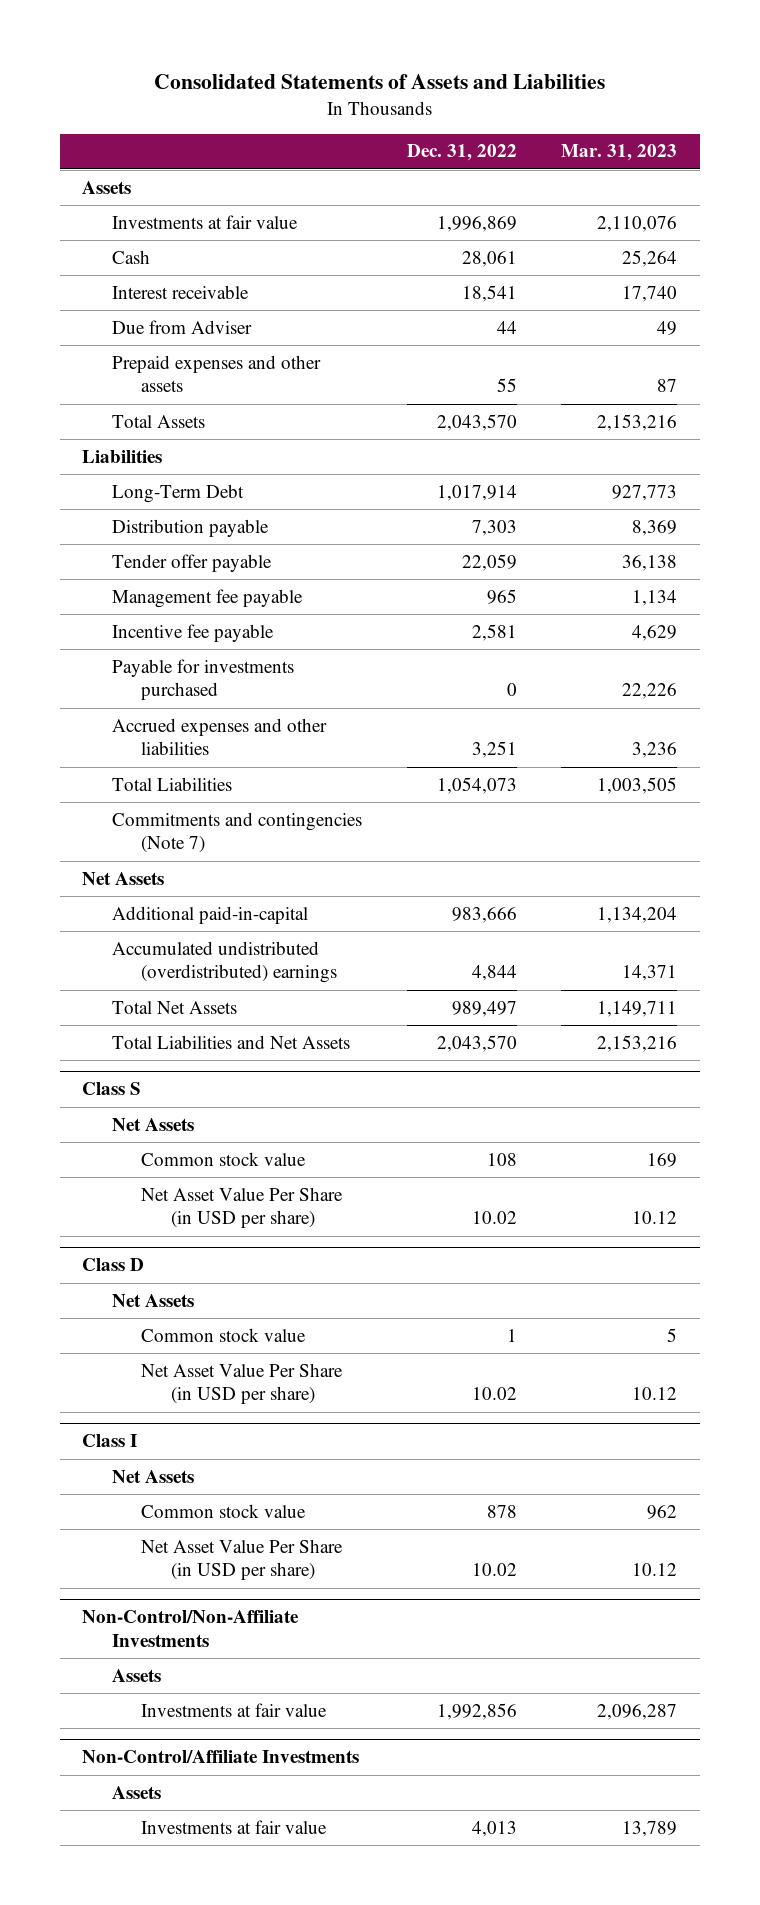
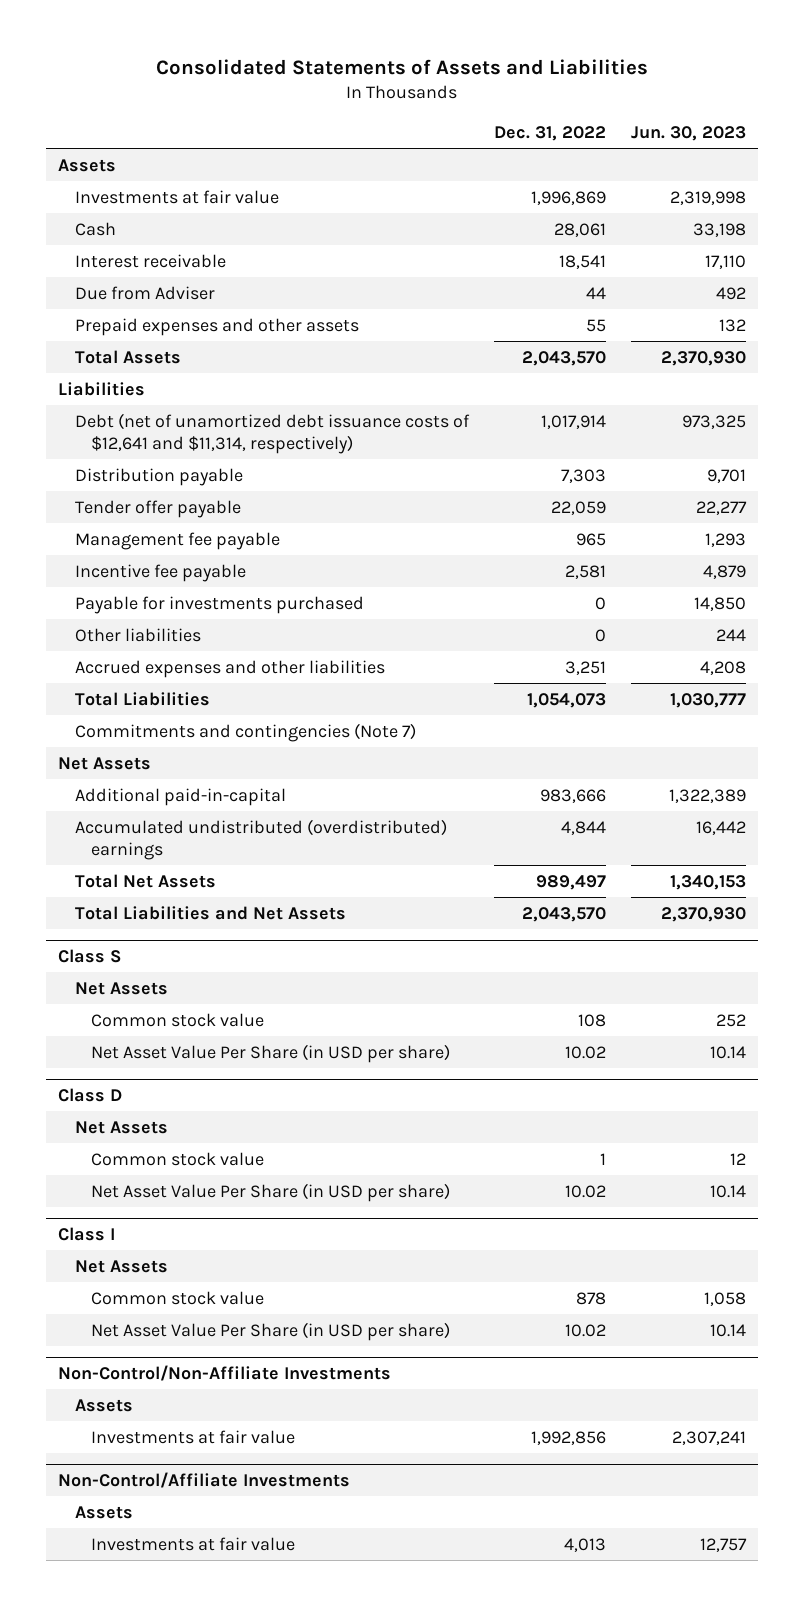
[561,144,678,162] Mar. 31, 2023 -> none
none -> [630,125,746,141] Jun. 30, 2023
[111,483,244,503] Long-Term Debt -> [74,412,470,454] Debt (net of unamortized debt issuance costs of $12,641 and $11,314, respectively)
none -> [74,627,201,642] Other liabilities

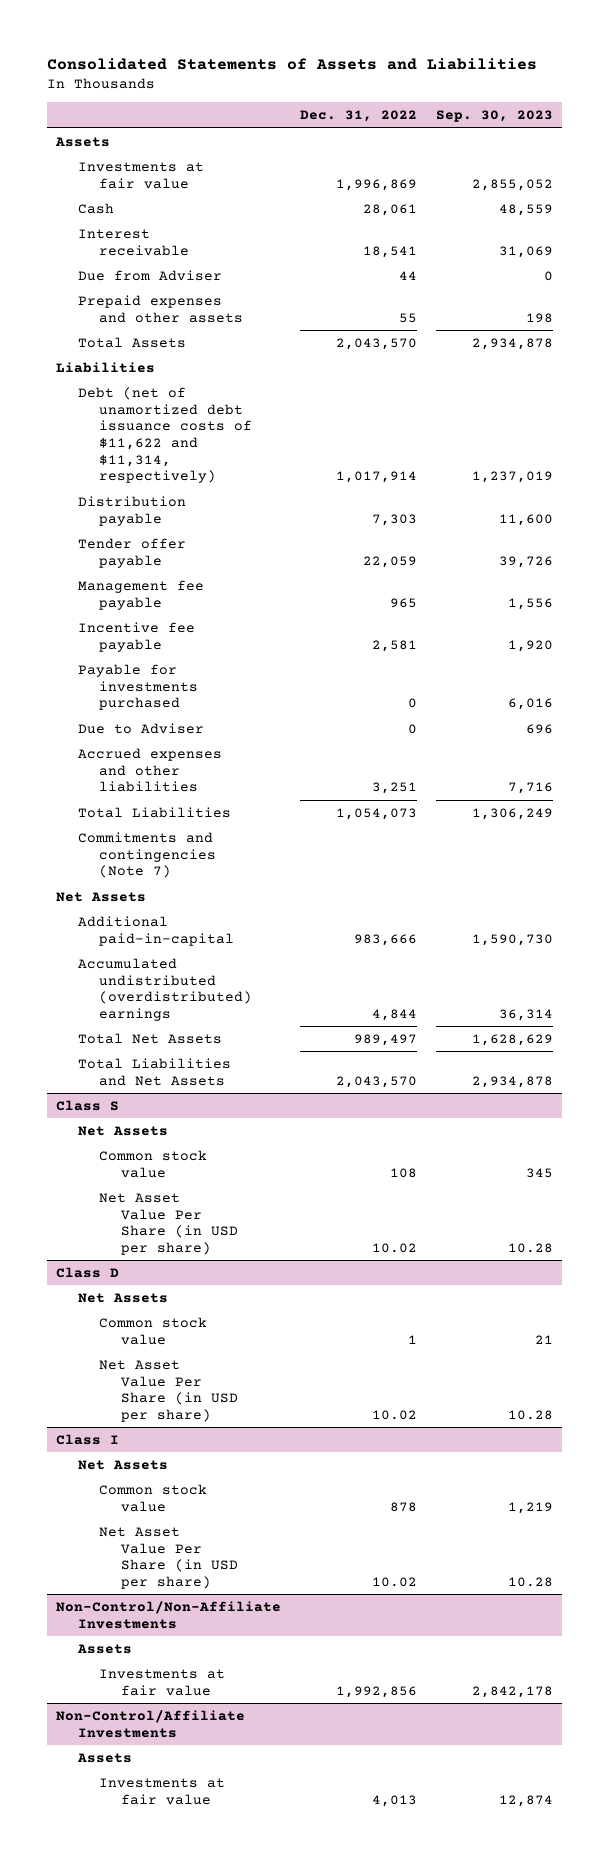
[630,125,746,141] Jun. 30, 2023 -> none
none -> [435,110,553,123] Sep. 30, 2023
[74,412,470,454] Debt (net of unamortized debt issuance costs of $12,641 and $11,314, respectively) -> [77,386,253,484] Debt (net of unamortized debt issuance costs of $11,622 and $11,314, respectively)
[74,627,201,642] Other liabilities -> [77,722,204,734] Due to Adviser

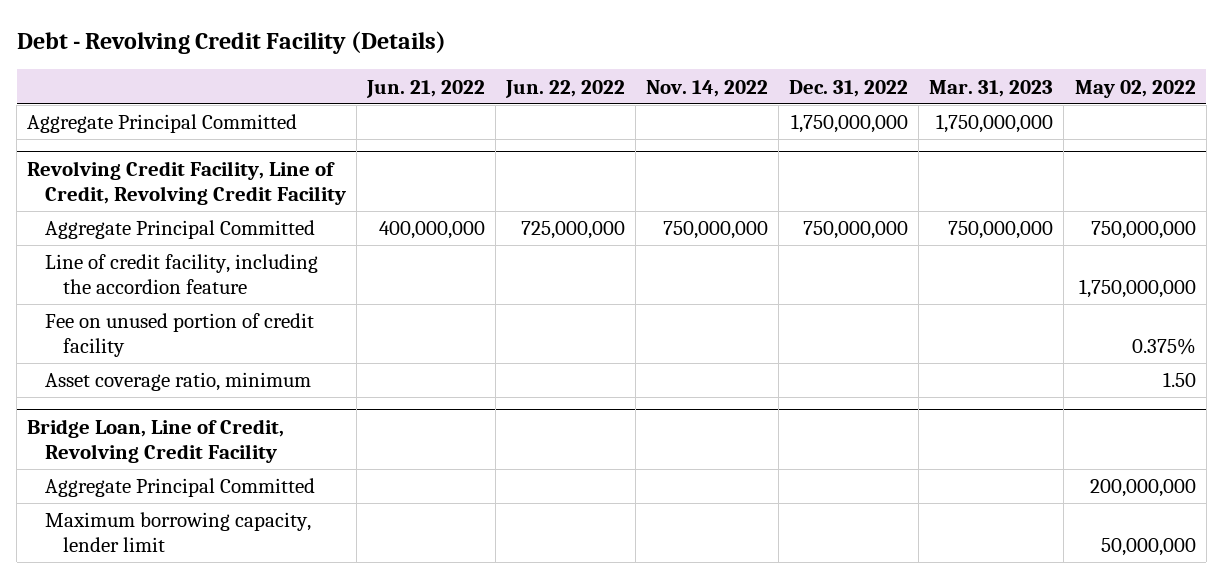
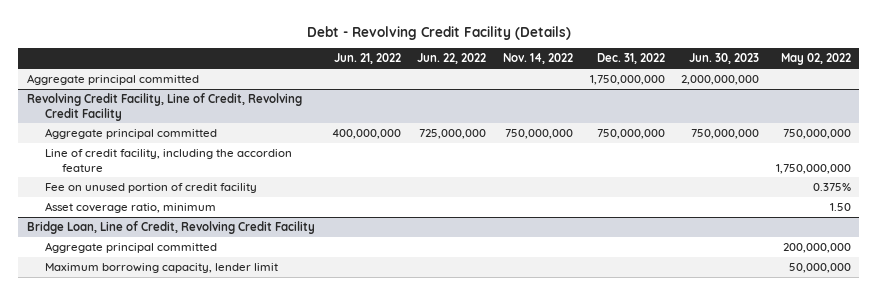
[929,79,1054,97] Mar. 31, 2023 -> none
none -> [689,53,760,65] Jun. 30, 2023
[27,114,298,134] Aggregate Principal Committed -> [26,74,199,86] Aggregate principal committed
[45,220,316,240] Aggregate Principal Committed -> [44,128,217,140] Aggregate principal committed
[45,478,316,498] Aggregate Principal Committed -> [44,242,217,254] Aggregate principal committed

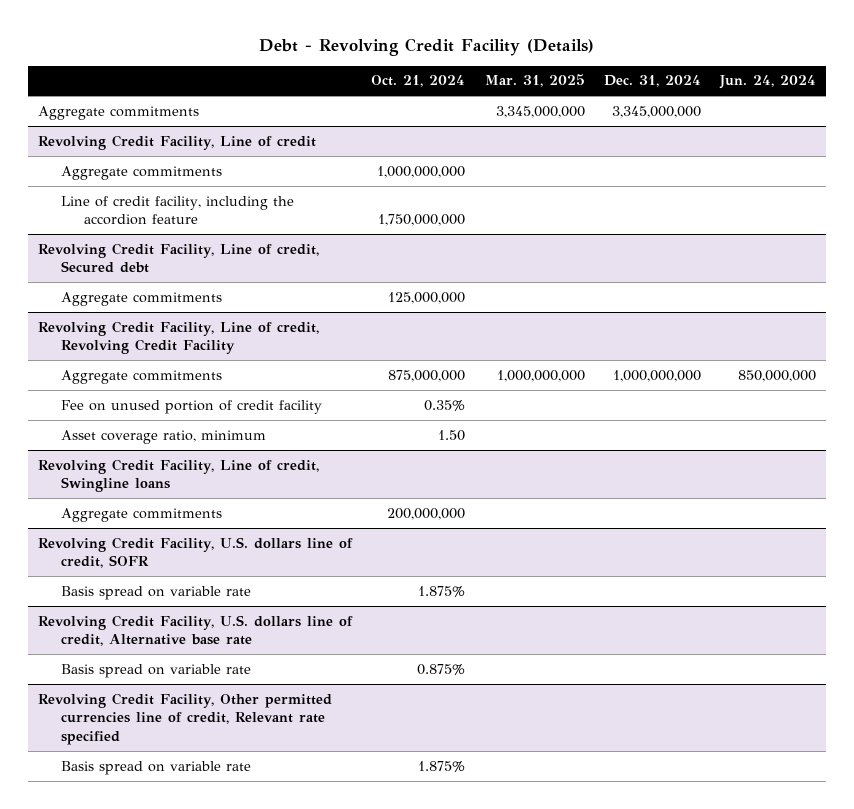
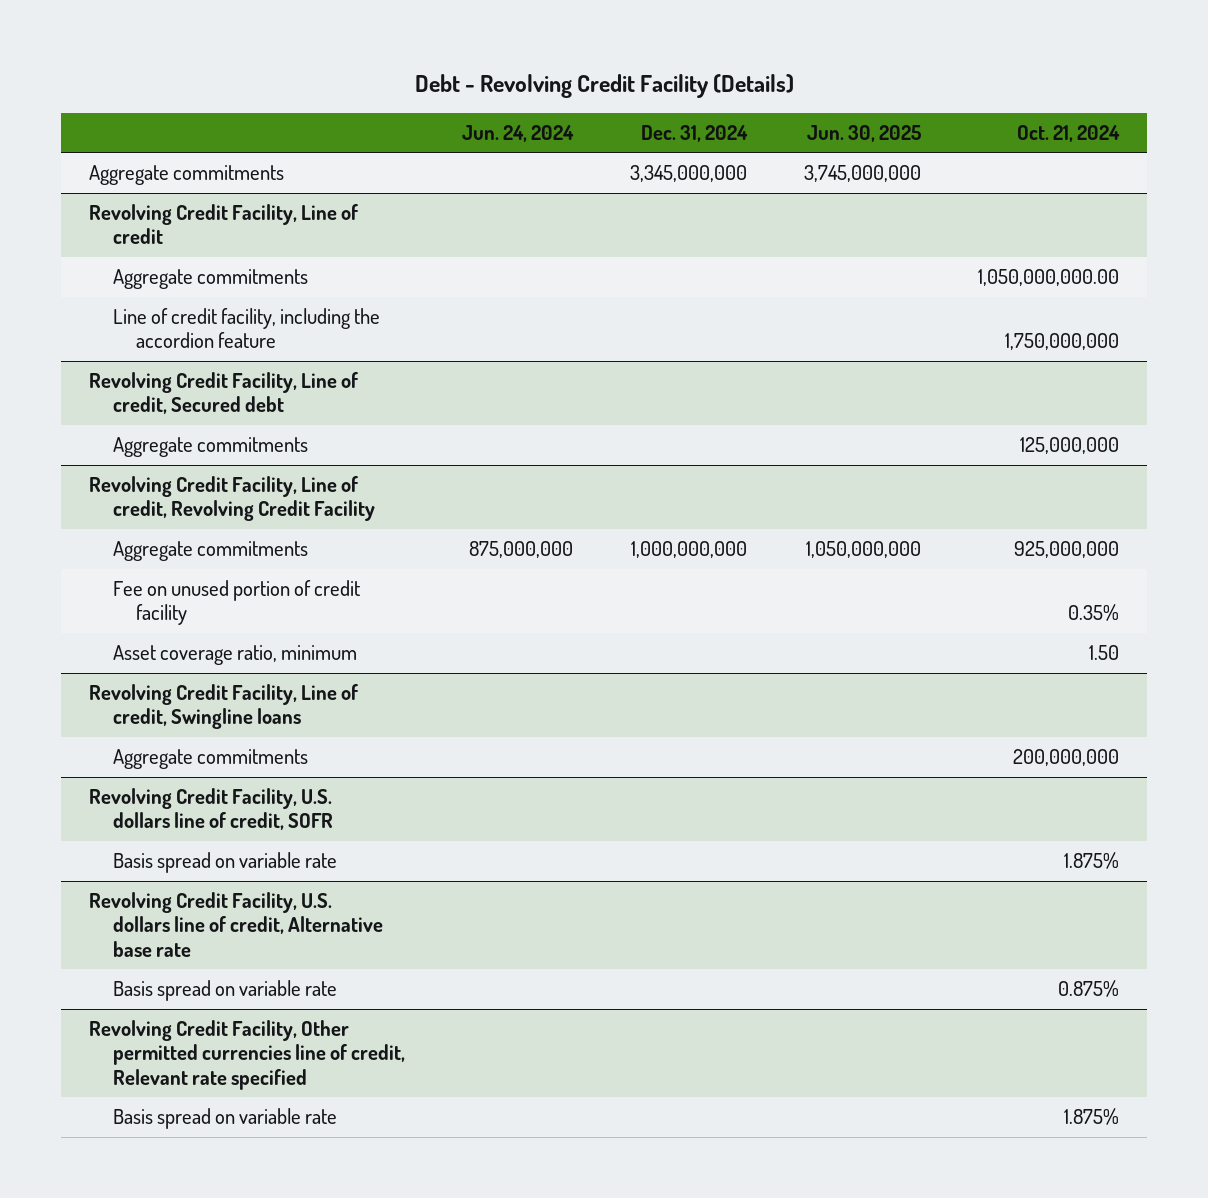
[484,74,585,88] Mar. 31, 2025 -> none
none -> [806,124,921,142] Jun. 30, 2025
[377,165,466,178] 1,000,000,000 -> [977,269,1119,287] 1,050,000,000.00
[388,369,466,382] 875,000,000 -> [1013,541,1119,559] 925,000,000
[738,369,817,382] 850,000,000 -> [468,541,573,559] 875,000,000

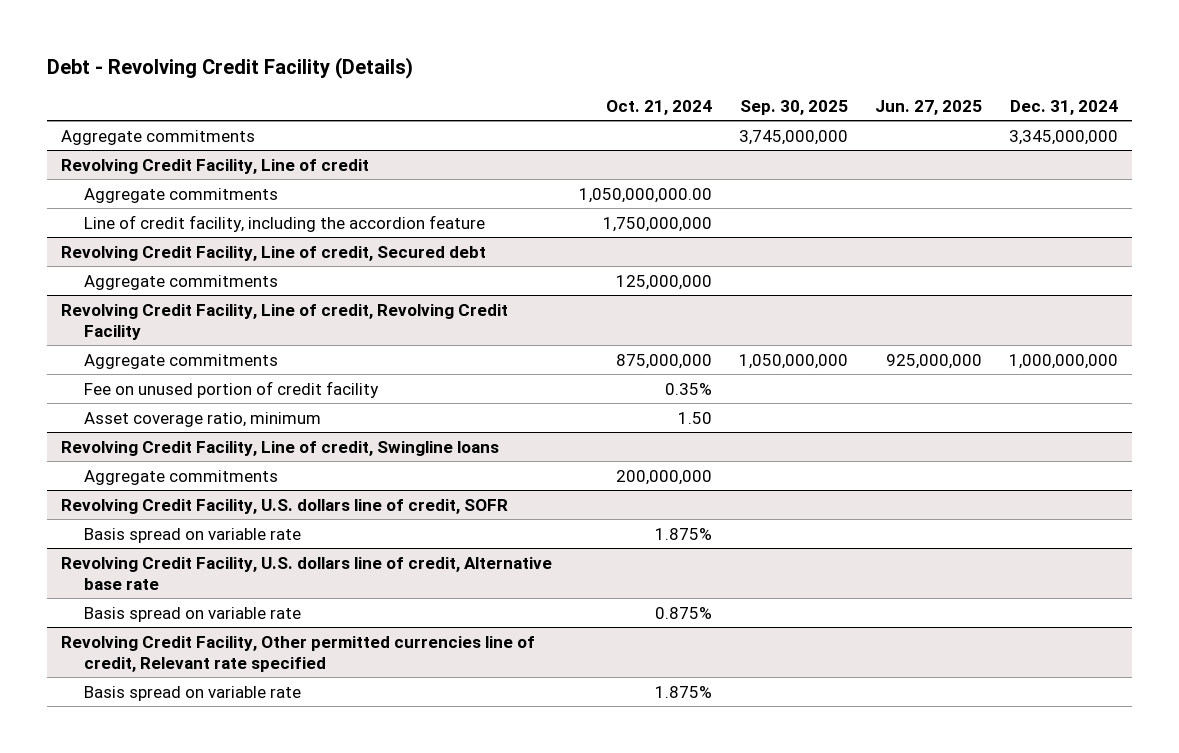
[461,124,574,142] Jun. 24, 2024 -> none
[806,124,921,142] Jun. 30, 2025 -> none
none -> [739,99,848,115] Sep. 30, 2025
none -> [875,99,983,115] Jun. 27, 2025
[1013,541,1119,559] 925,000,000 -> [615,353,712,369] 875,000,000

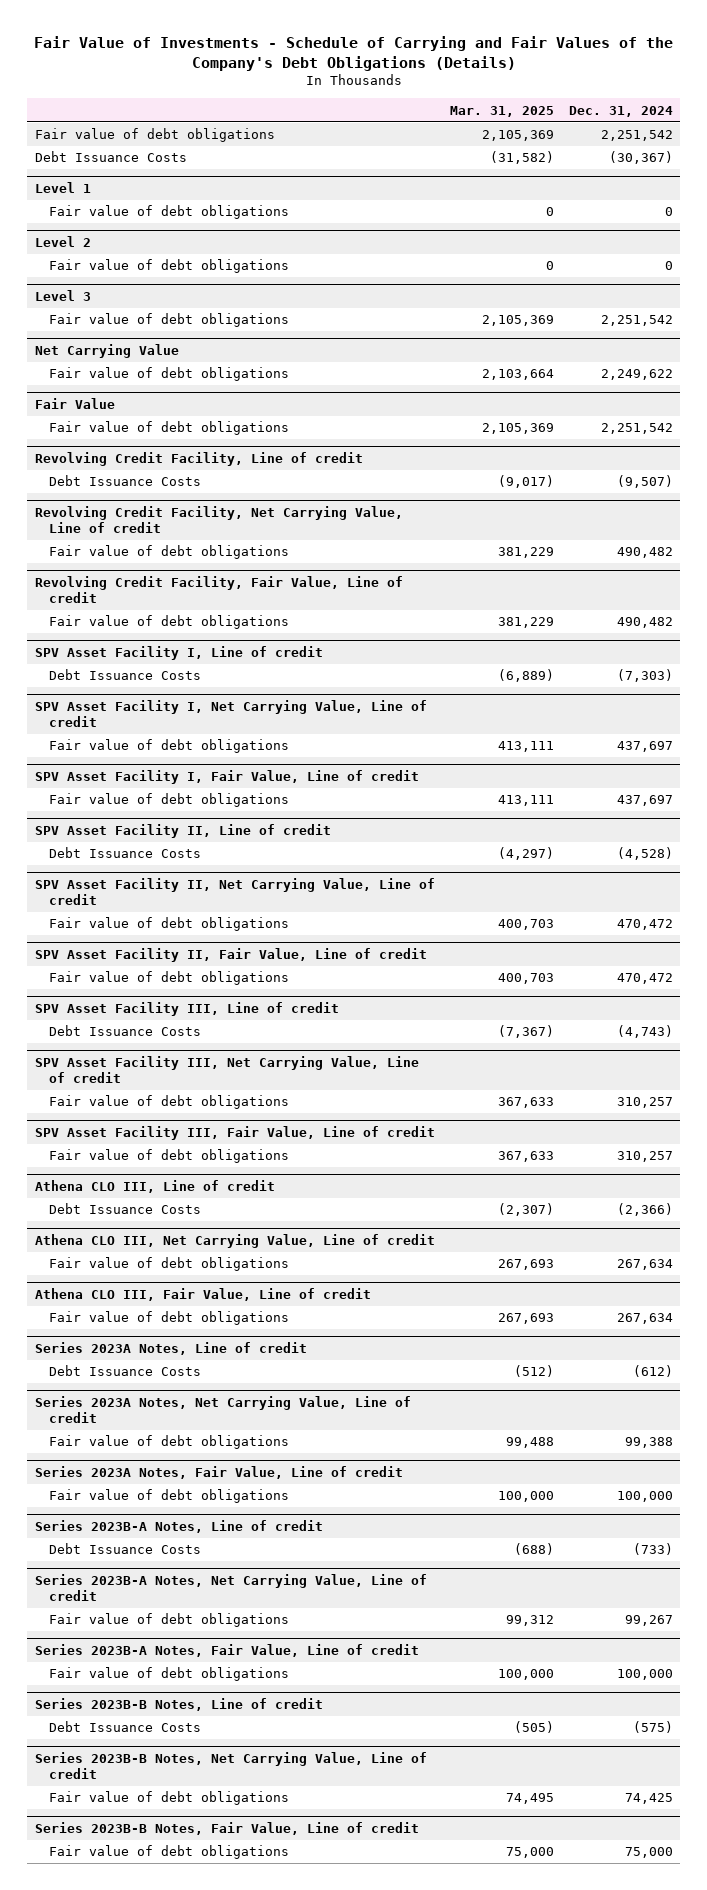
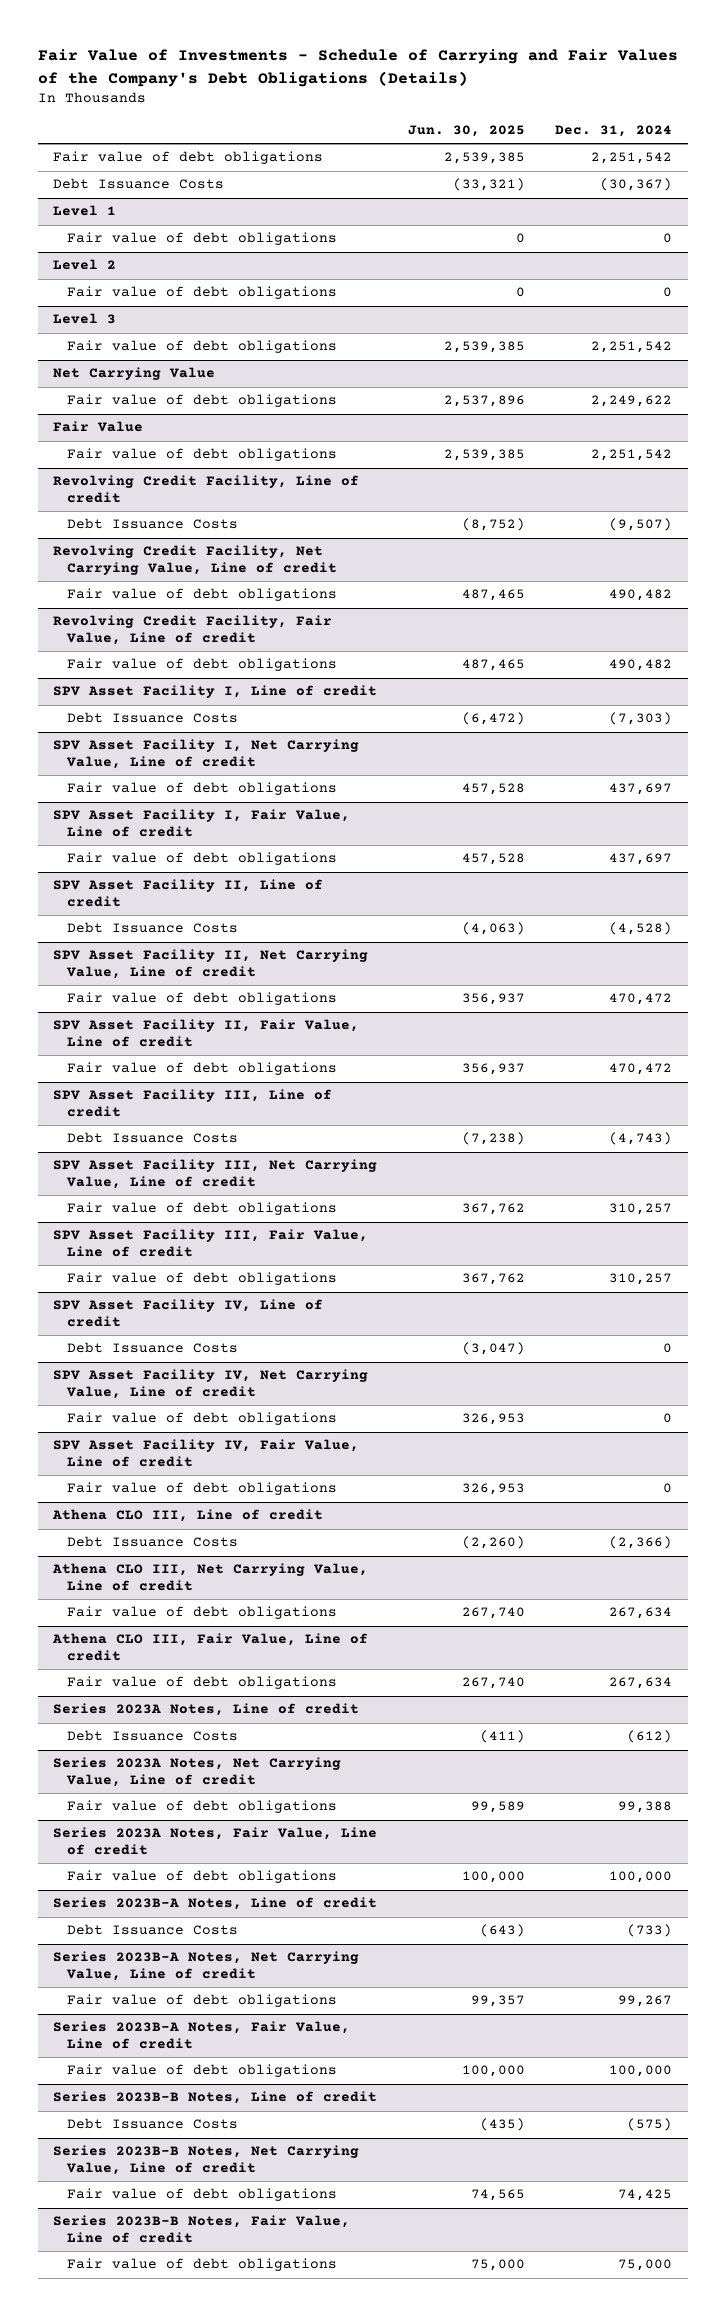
[449,105,554,117] Mar. 31, 2025 -> none
none -> [407,124,525,137] Jun. 30, 2025
none -> [53,1299,324,1328] SPV Asset Facility IV, Line of credit
none -> [66,1342,238,1354] Debt Issuance Costs
none -> [53,1369,369,1400] SPV Asset Facility IV, Net Carrying Value, Line of credit
none -> [66,1412,337,1426] Fair value of debt obligations
none -> [53,1439,360,1468] SPV Asset Facility IV, Fair Value, Line of credit
none -> [66,1482,337,1496] Fair value of debt obligations

